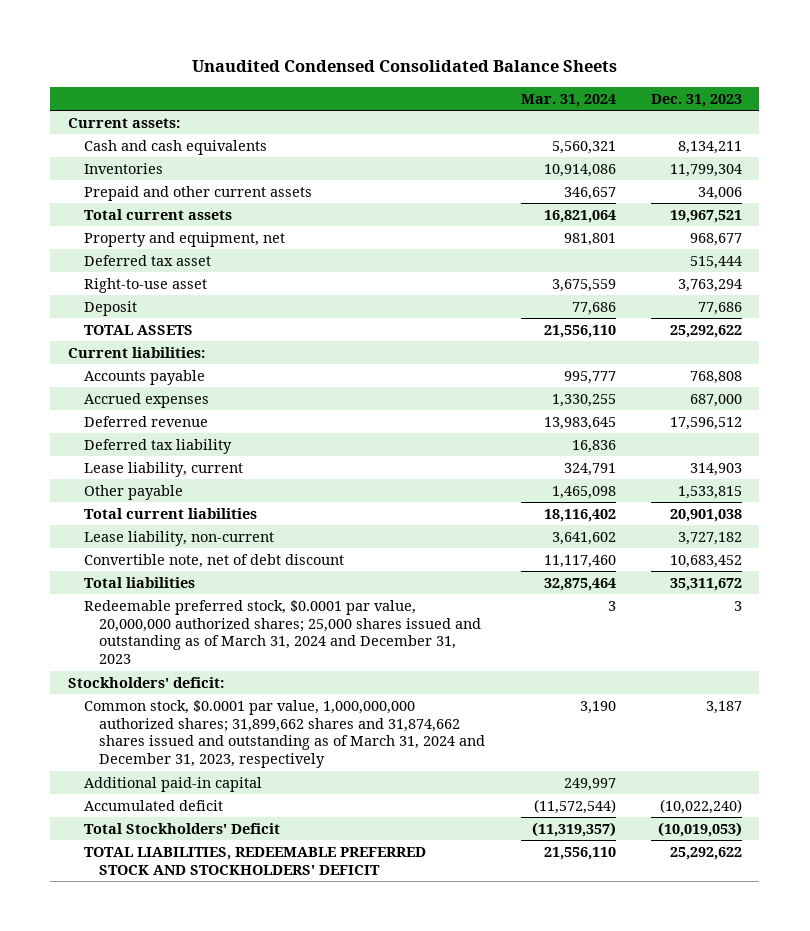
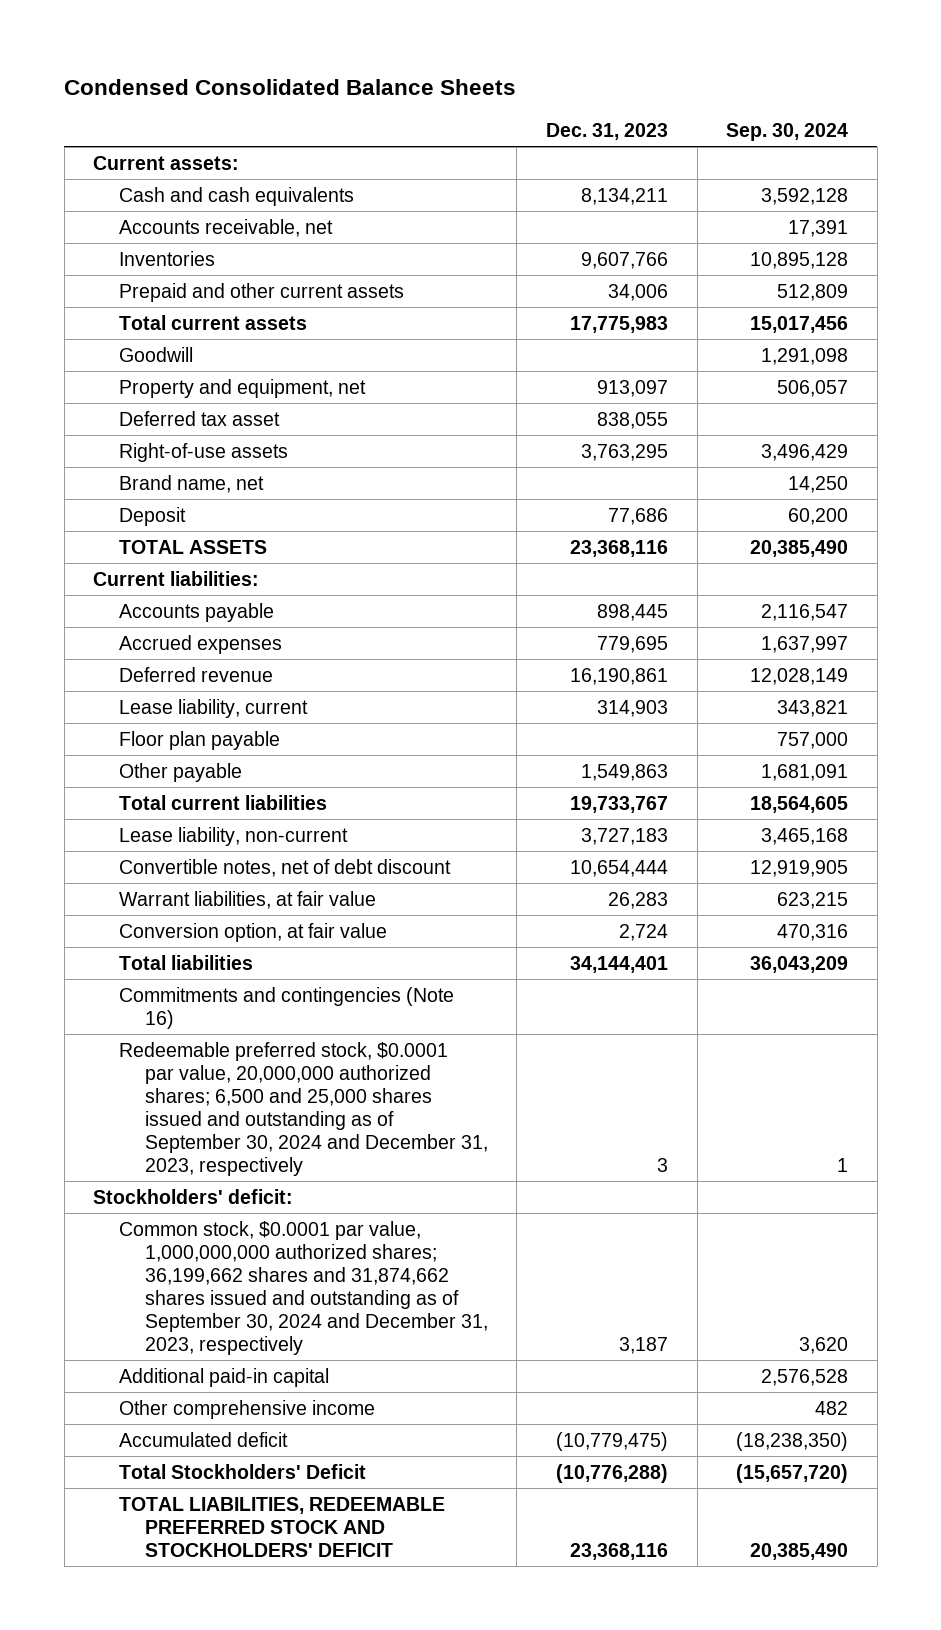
[191,60,617,73] Unaudited Condensed Consolidated Balance Sheets -> [64,78,517,95] Condensed Consolidated Balance Sheets
[520,93,616,107] Mar. 31, 2024 -> none
none -> [726,123,849,142] Sep. 30, 2024
none -> [119,218,334,237] Accounts receivable, net
[669,163,742,177] 11,799,304 -> [580,251,668,269] 9,607,766
[669,209,742,223] 19,967,521 -> [569,315,668,333] 17,775,983
none -> [119,346,194,362] Goodwill
[689,232,742,246] 968,677 -> [596,379,668,397] 913,097
[689,255,742,269] 515,444 -> [596,411,668,429] 838,055
[83,277,207,293] Right-to-use asset -> [119,442,289,462] Right-of-use assets
[677,278,742,292] 3,763,294 -> [580,443,668,461] 3,763,295
none -> [119,474,265,493] Brand name, net
[669,324,742,338] 25,292,622 -> [569,539,668,557] 23,368,116
[83,438,232,454] Deferred tax liability -> none
[689,370,742,384] 768,808 -> [596,603,668,621] 898,445
[689,393,742,407] 687,000 -> [596,635,668,653] 779,695
[669,416,742,430] 17,596,512 -> [569,667,668,685] 16,190,861
none -> [119,730,281,750] Floor plan payable
[677,485,742,499] 1,533,815 -> [580,763,668,781] 1,549,863
[669,508,742,522] 20,901,038 -> [569,795,668,813] 19,733,767
[677,531,742,545] 3,727,182 -> [580,827,668,845] 3,727,183
[83,553,344,568] Convertible note, net of debt discount -> [119,858,452,877] Convertible notes, net of debt discount
[669,554,742,568] 10,683,452 -> [569,859,668,877] 10,654,444
none -> [119,890,377,909] Warrant liabilities, at fair value
none -> [119,922,388,942] Conversion option, at fair value
[669,577,742,591] 35,311,672 -> [569,955,668,973] 34,144,401
none -> [119,986,455,1029] Commitments and contingencies (Note 16)
[83,599,482,665] Redeemable preferred stock, $0.0001 par value, 20,000,000 authorized shares; 25,000 shares issued and outstanding as of March 31, 2024 and December 31, 2023 -> [119,1041,488,1176] Redeemable preferred stock, $0.0001 par value, 20,000,000 authorized shares; 6,500 and 25,000 shares issued and outstanding as of September 30, 2024 and December 31, 2023, respectively
[83,699,486,769] Common stock, $0.0001 par value, 1,000,000,000 authorized shares; 31,899,662 shares and 31,874,662 shares issued and outstanding as of March 31, 2024 and December 31, 2023, respectively -> [119,1220,488,1355] Common stock, $0.0001 par value, 1,000,000,000 authorized shares; 36,199,662 shares and 31,874,662 shares issued and outstanding as of September 30, 2024 and December 31, 2023, respectively
none -> [119,1399,376,1419] Other comprehensive income
[659,798,742,814] (10,022,240) -> [555,1431,668,1451] (10,779,475)
[657,821,742,837] (10,019,053) -> [555,1463,668,1483] (10,776,288)
[669,846,742,860] 25,292,622 -> [569,1542,668,1560] 23,368,116

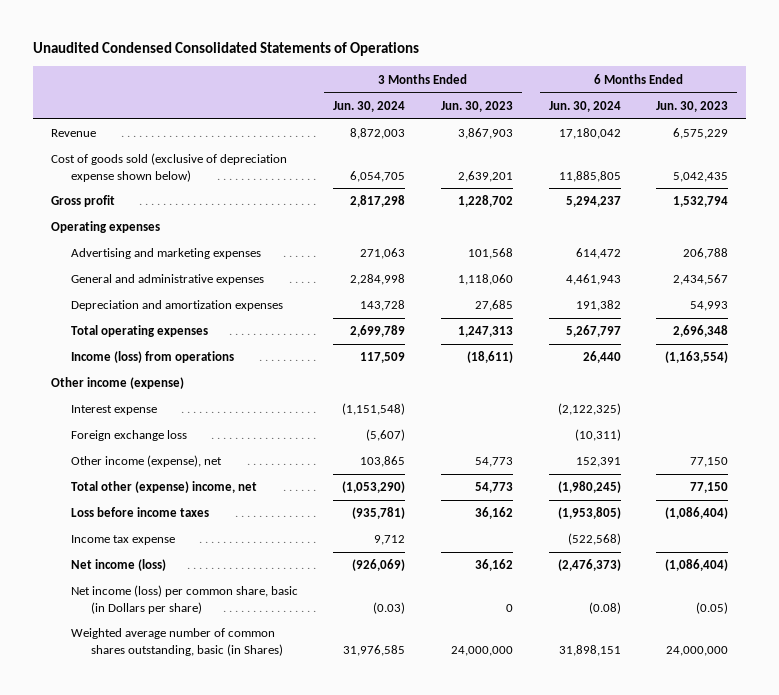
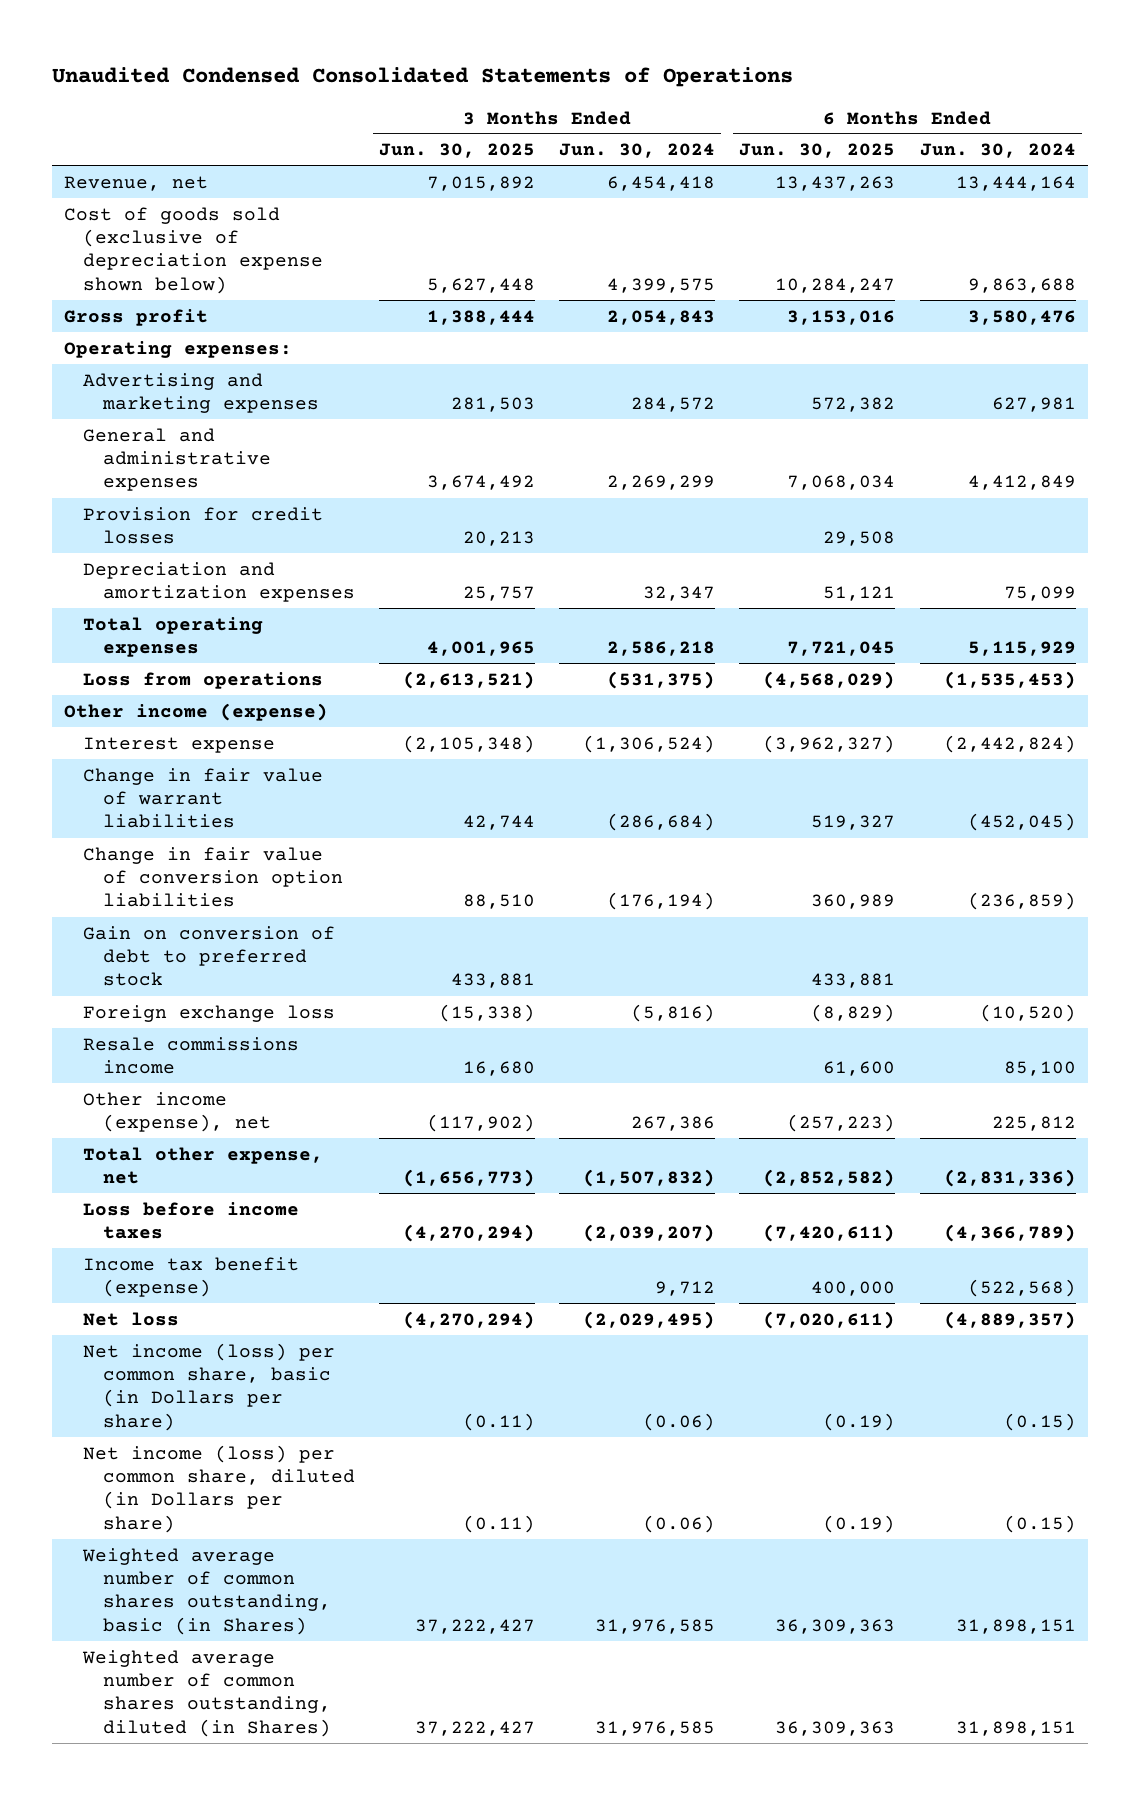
[441,100,514,112] Jun. 30, 2023 -> none
[656,100,729,112] Jun. 30, 2023 -> none
none -> [378,143,535,159] Jun. 30, 2025
none -> [739,143,896,159] Jun. 30, 2025
[50,129,96,138] Revenue -> [63,175,208,191] Revenue, net
[350,128,406,140] 8,872,003 -> [607,175,716,191] 6,454,418
[558,128,621,140] 17,180,042 -> [955,175,1076,191] 13,444,164
[350,170,406,182] 6,054,705 -> [607,277,716,293] 4,399,575
[558,170,621,182] 11,885,805 -> [967,277,1076,293] 9,863,688
[350,195,406,208] 2,817,298 -> [607,309,716,325] 2,054,843
[565,196,621,208] 5,294,237 -> [967,309,1076,325] 3,580,476
[50,221,160,234] Operating expenses -> [63,340,292,358] Operating expenses:
[360,248,406,260] 271,063 -> [631,397,716,413] 284,572
[575,248,621,260] 614,472 -> [991,397,1076,413] 627,981
[350,274,406,286] 2,284,998 -> [607,475,716,491] 2,269,299
[565,274,621,286] 4,461,943 -> [967,475,1076,491] 4,412,849
none -> [83,506,324,545] Provision for credit losses
[360,300,406,312] 143,728 -> [643,586,716,602] 32,347
[575,300,621,312] 191,382 -> [1003,586,1076,602] 75,099
[350,325,406,338] 2,699,789 -> [607,641,716,657] 2,586,218
[565,325,621,338] 5,267,797 -> [967,641,1076,657] 5,115,929
[70,351,234,364] Income (loss) from operations -> [83,671,324,689] Loss from operations
[360,352,406,364] 117,509 -> [607,670,716,689] (531,375)
[582,351,621,364] 26,440 -> [943,670,1076,689] (1,535,453)
[342,403,406,416] (1,151,548) -> [583,734,716,753] (1,306,524)
[557,403,621,416] (2,122,325) -> [943,734,1076,753] (2,442,824)
none -> [83,767,324,829] Change in fair value of warrant liabilities
none -> [83,846,343,908] Change in fair value of conversion option liabilities
none -> [83,925,336,987] Gain on conversion of debt to preferred stock
[366,429,406,442] (5,607) -> [631,1003,716,1022] (5,816)
[574,429,621,442] (10,311) -> [979,1003,1076,1022] (10,520)
none -> [83,1036,300,1075] Resale commissions income
[360,456,406,468] 103,865 -> [631,1116,716,1132] 267,386
[575,457,621,468] 152,391 -> [991,1116,1076,1132] 225,812
[70,481,257,494] Total other (expense) income, net -> [83,1146,324,1185] Total other expense, net
[342,481,406,494] (1,053,290) -> [583,1169,716,1188] (1,507,832)
[557,481,621,494] (1,980,245) -> [943,1169,1076,1188] (2,831,336)
[352,507,406,520] (935,781) -> [583,1224,716,1243] (2,039,207)
[557,507,621,520] (1,953,805) -> [943,1224,1076,1243] (4,366,789)
[70,535,175,546] Income tax expense -> [83,1256,300,1298] Income tax benefit (expense)
[70,559,166,572] Net income (loss) -> [83,1311,180,1326] Net loss
[352,559,406,572] (926,069) -> [583,1310,716,1329] (2,029,495)
[557,559,621,572] (2,476,373) -> [943,1310,1076,1329] (4,889,357)
[373,601,406,614] (0.03) -> [643,1412,716,1431] (0.06)
[588,601,621,614] (0.08) -> [1003,1412,1076,1431] (0.15)
none -> [83,1444,355,1533] Net income (loss) per common share, diluted (in Dollars per share)
none -> [82,1649,331,1737] Weighted average number of common shares outstanding, diluted (in Shares)

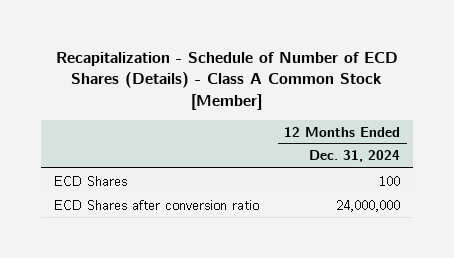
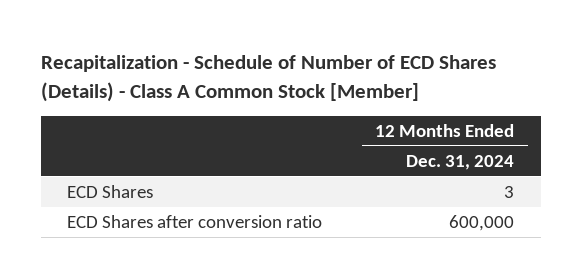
[379,175,401,186] 100 -> [504,185,515,198] 3
[336,199,401,212] 24,000,000 -> [449,214,515,231] 600,000

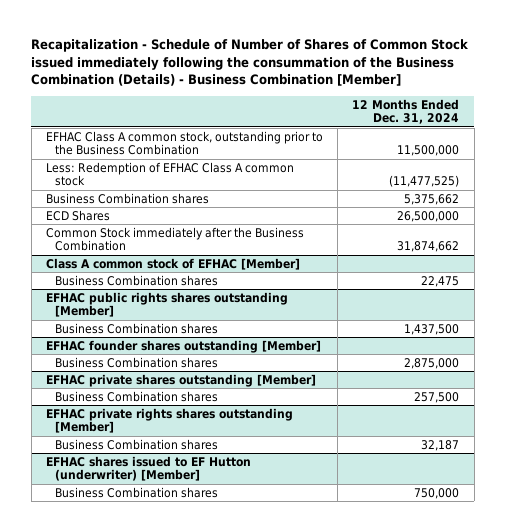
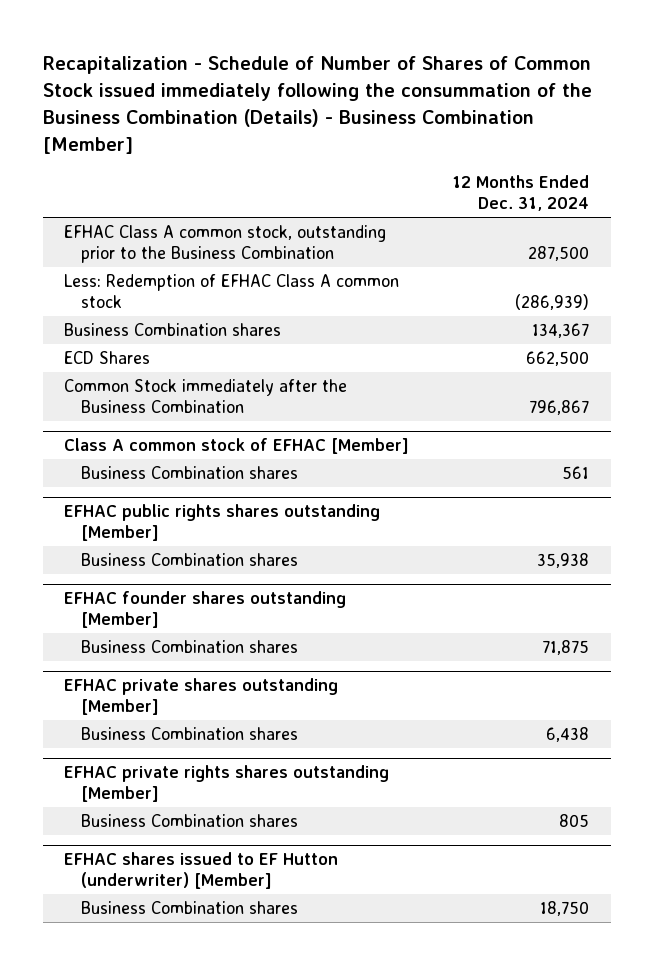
[397,145,460,157] 11,500,000 -> [528,245,590,261] 287,500
[389,175,460,188] (11,477,525) -> [515,293,590,310] (286,939)
[404,193,460,205] 5,375,662 -> [532,322,590,338] 134,367
[397,210,460,222] 26,500,000 -> [526,350,590,366] 662,500
[397,241,460,253] 31,874,662 -> [529,399,590,415] 796,867
[421,275,460,287] 22,475 -> [562,465,590,479] 561
[404,323,460,335] 1,437,500 -> [537,552,590,568] 35,938
[404,357,460,369] 2,875,000 -> [542,639,590,655] 71,875
[414,391,460,403] 257,500 -> [546,726,590,742] 6,438
[421,439,460,451] 32,187 -> [559,813,590,827] 805
[414,487,460,499] 750,000 -> [540,900,590,916] 18,750

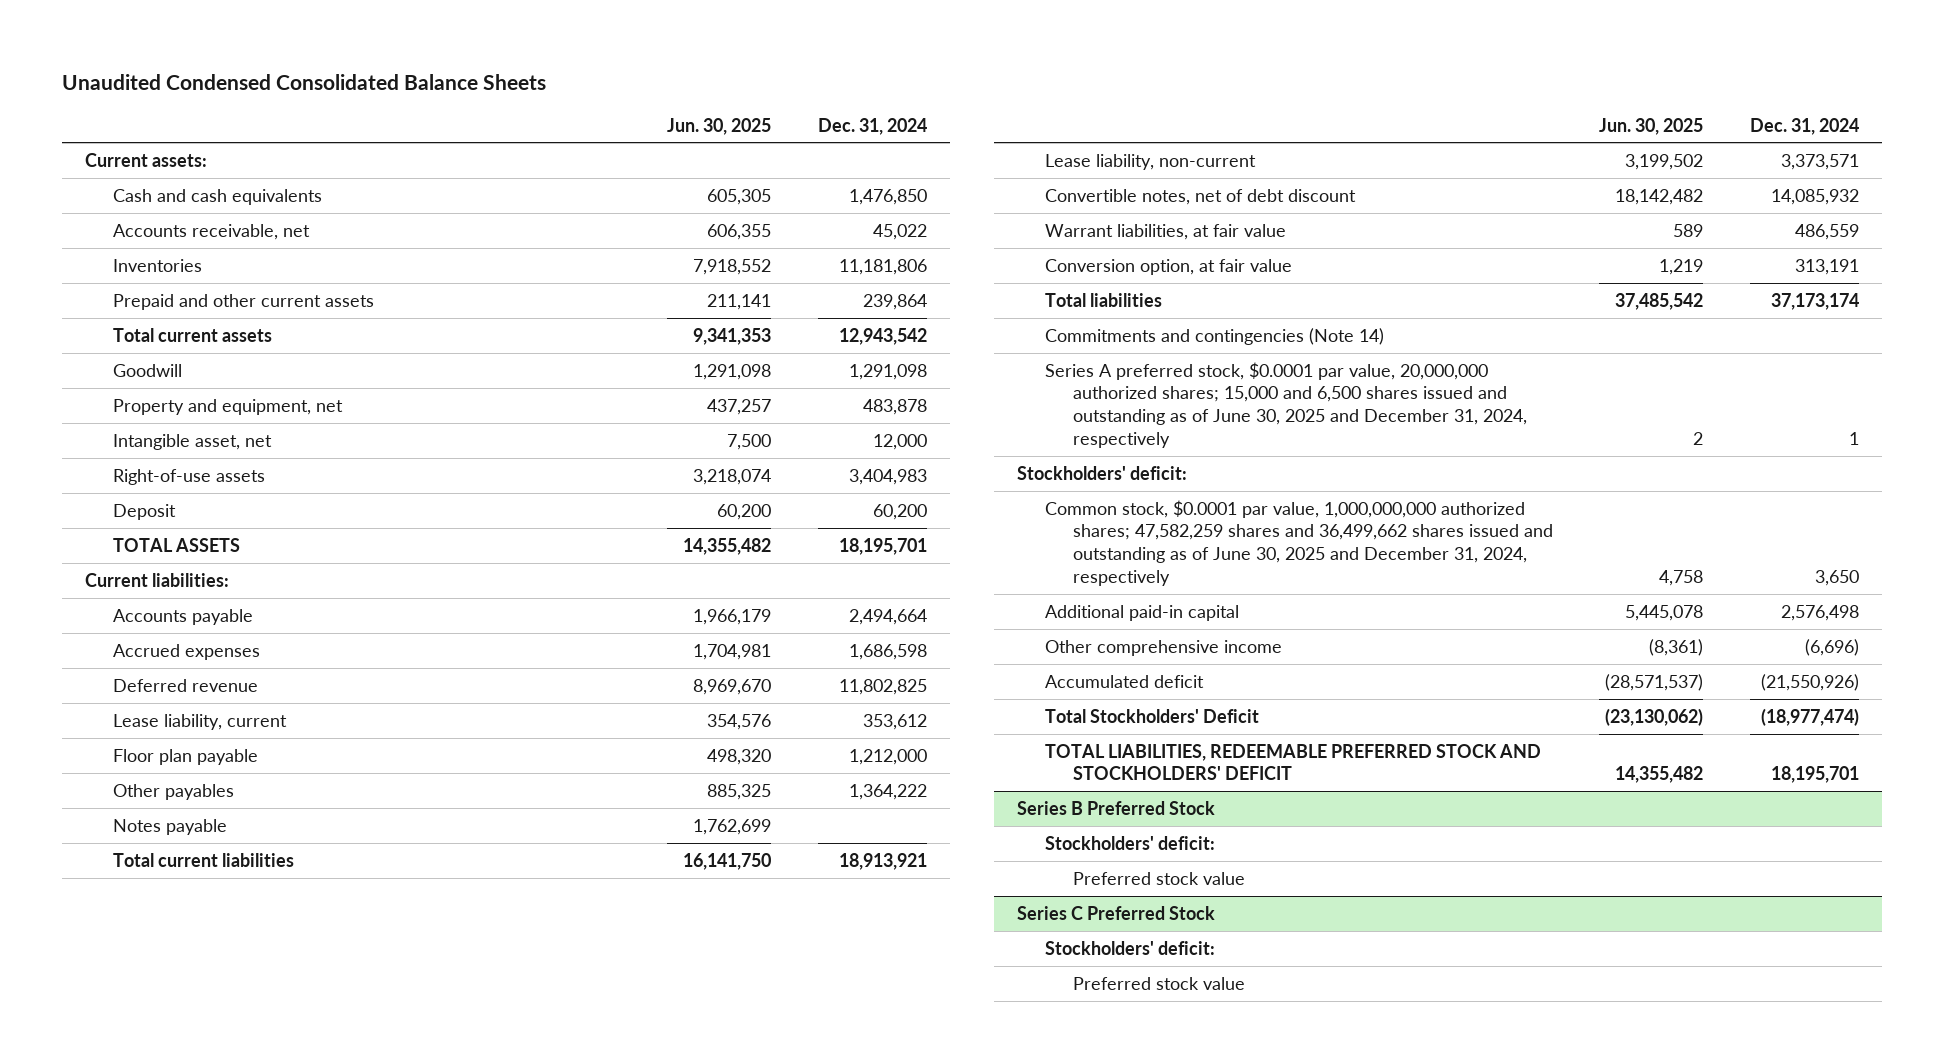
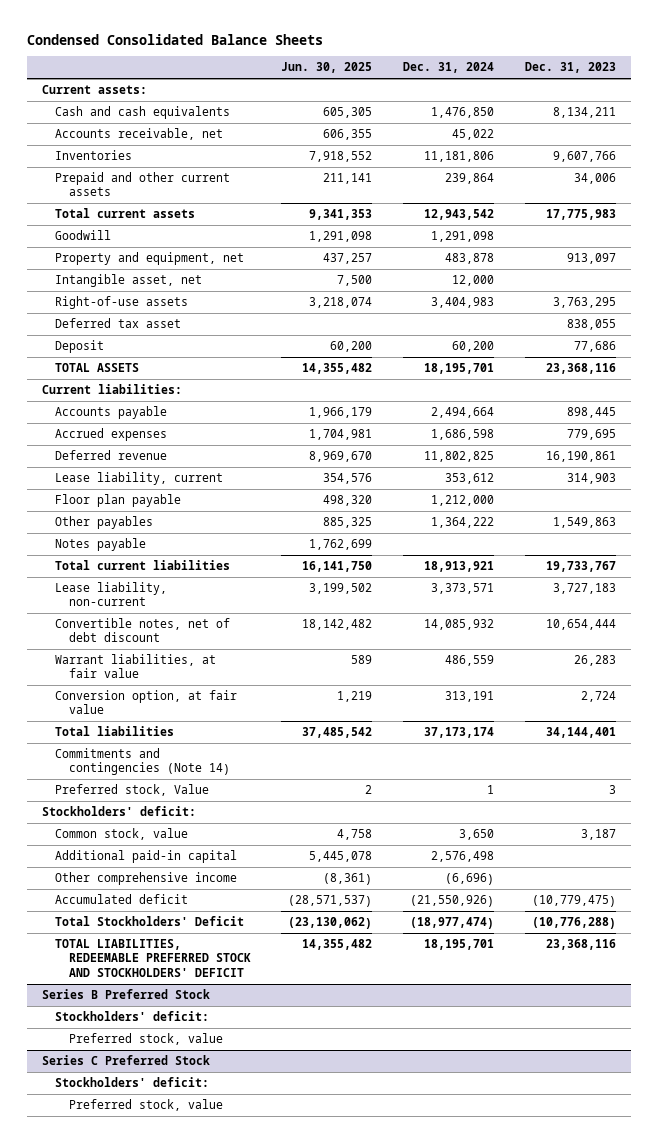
[62,73,547,90] Unaudited Condensed Consolidated Balance Sheets -> [26,33,323,45] Condensed Consolidated Balance Sheets
none -> [524,62,616,74] Dec. 31, 2023
none -> [55,318,182,329] Deferred tax asset
[1045,361,1528,448] Series A preferred stock, $0.0001 par value, 20,000,000 authorized shares; 15,000 and 6,500 shares issued and outstanding as of June 30, 2025 and December 31, 2024, respectively -> [55,784,210,797] Preferred stock, Value
[1045,499,1554,586] Common stock, $0.0001 par value, 1,000,000,000 authorized shares; 47,582,259 shares and 36,499,662 shares issued and outstanding as of June 30, 2025 and December 31, 2024, respectively -> [55,828,189,841] Common stock, value
[1073,871,1246,885] Preferred stock value -> [68,1033,223,1046] Preferred stock, value
[1073,976,1246,990] Preferred stock value -> [68,1099,223,1112] Preferred stock, value

